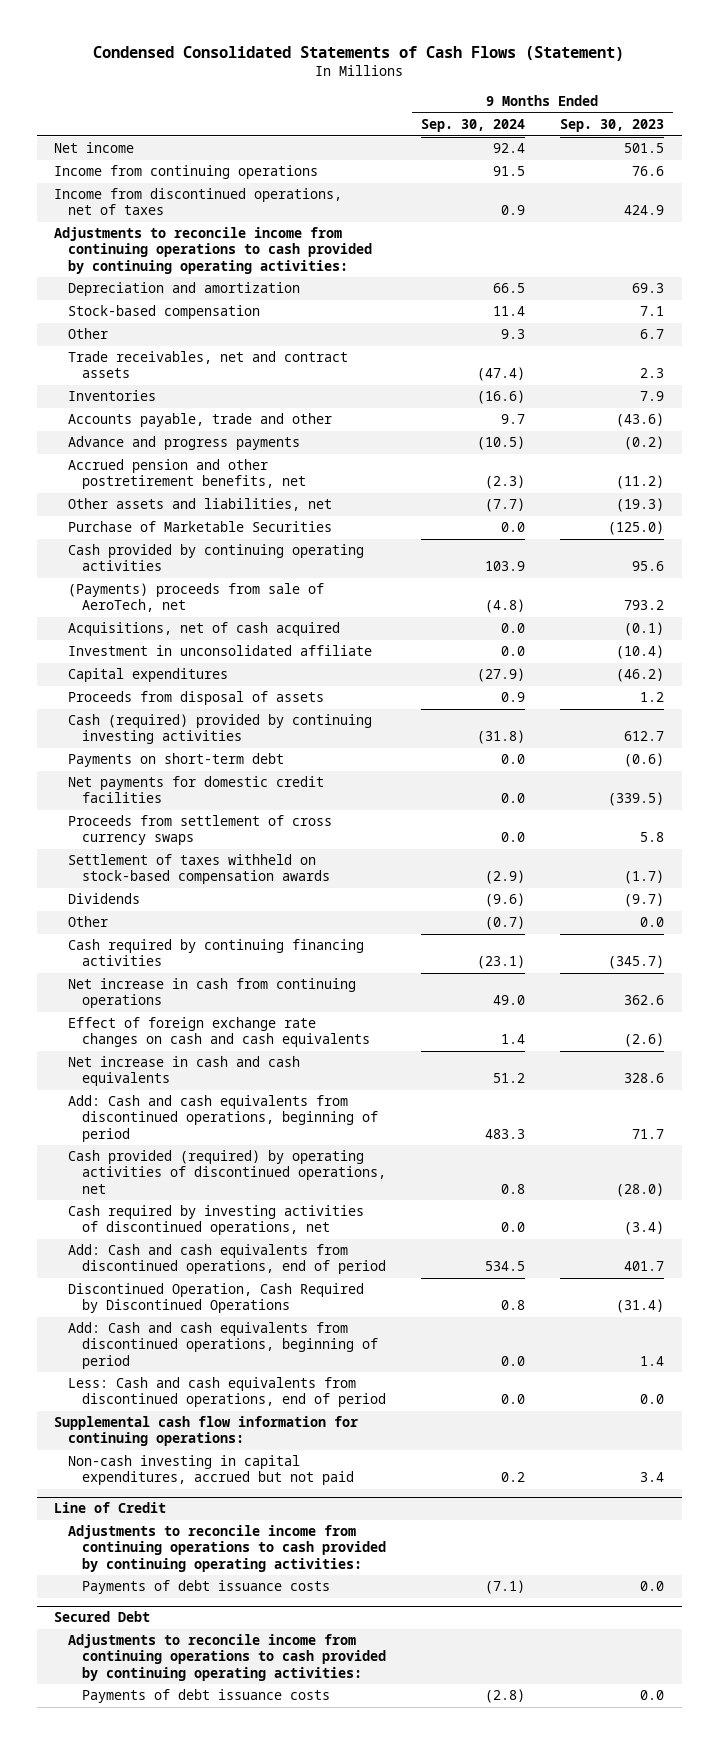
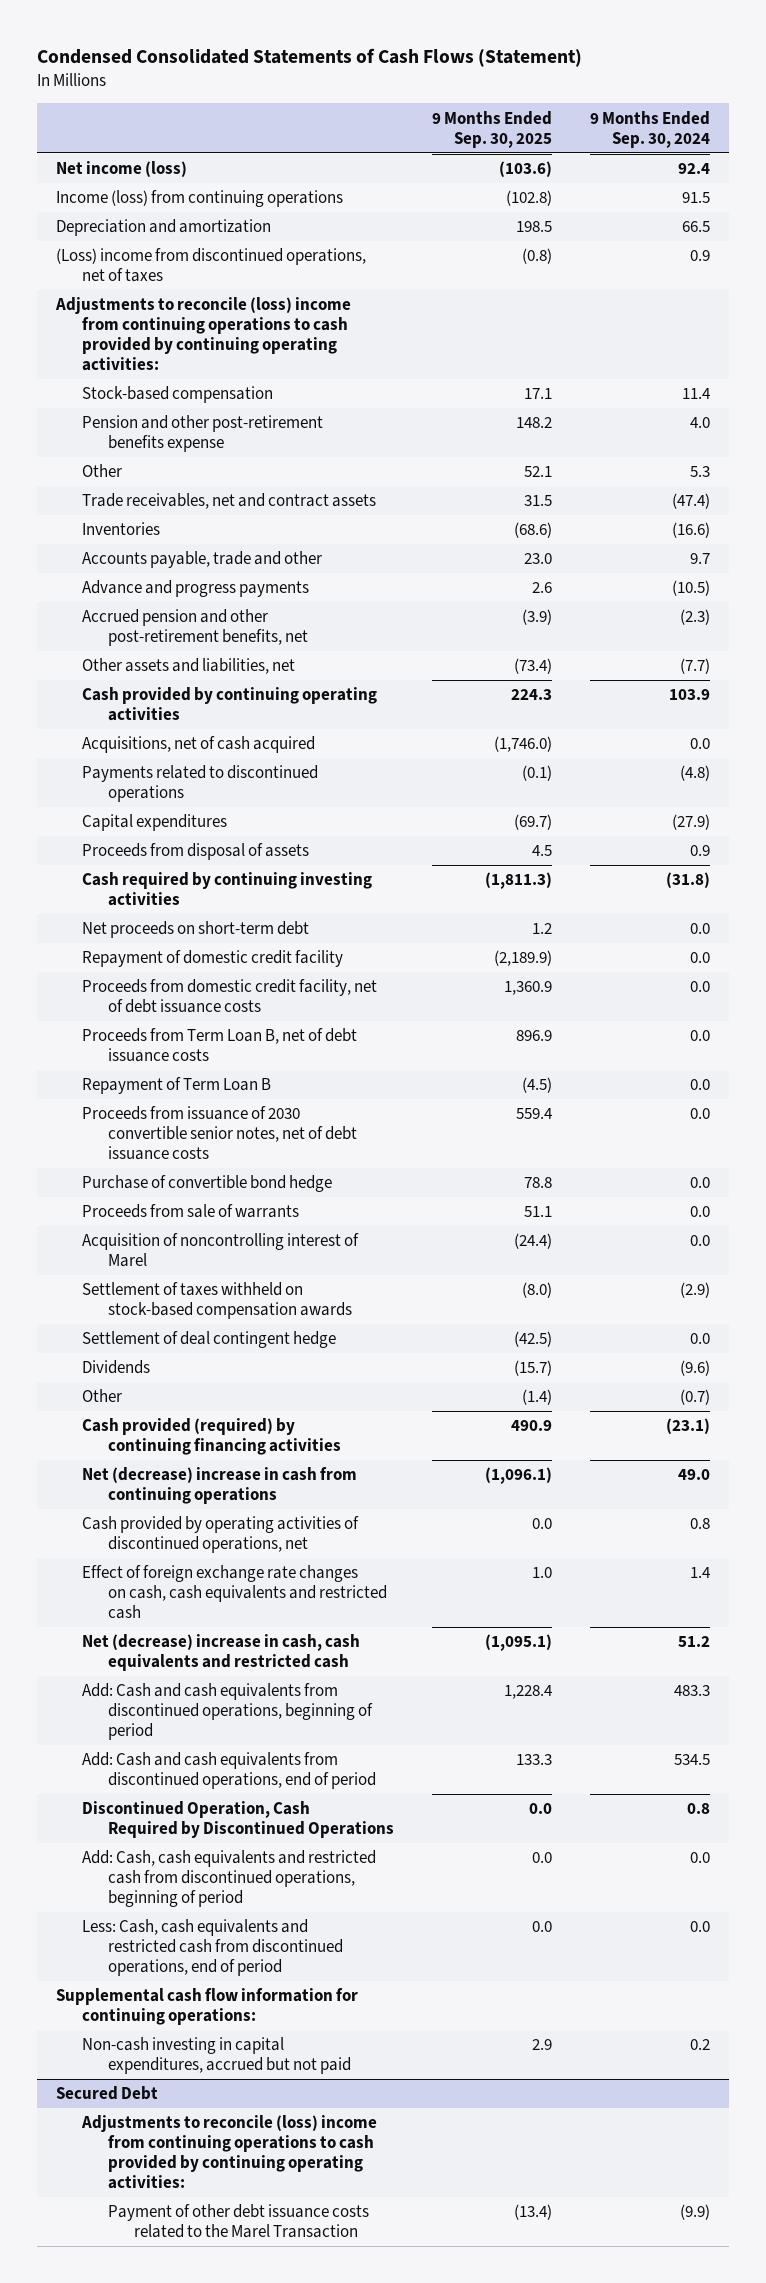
[559,118,664,132] Sep. 30, 2023 -> none
none -> [432,110,553,148] 9 Months Ended Sep. 30, 2025
[54,188,343,216] Income from discontinued operations, net of taxes -> none
[54,227,373,274] Adjustments to reconcile income from continuing operations to cash provided by continuing operating activities: -> none
[54,142,135,154] Net income -> [55,161,187,178] Net income (loss)
[54,165,319,180] Income from continuing operations -> [55,190,343,208] Income (loss) from continuing operations
none -> [55,248,366,283] (Loss) income from discontinued operations, net of taxes
none -> [54,297,351,371] Adjustments to reconcile (loss) income from continuing operations to cash provided by continuing operating activities:
none -> [81,415,323,453] Pension and other post-retirement benefits expense
[500,329,525,340] 9.3 -> [690,466,711,478] 5.3
[68,459,306,490] Accrued pension and other postretirement benefits, net -> [81,609,309,647] Accrued pension and other post-retirement benefits, net
[68,521,333,533] Purchase of Marketable Securities -> none
[68,583,325,613] (Payments) proceeds from sale of AeroTech, net -> none
[68,645,373,657] Investment in unconsolidated affiliate -> none
none -> [81,765,318,803] Payments related to discontinued operations
[68,776,325,804] Net payments for domestic credit facilities -> none
[68,815,333,846] Proceeds from settlement of cross currency swaps -> none
[68,714,373,745] Cash (required) provided by continuing investing activities -> [81,872,372,907] Cash required by continuing investing activities
[68,753,285,768] Payments on short-term debt -> [81,921,309,939] Net proceeds on short-term debt
none -> [81,950,343,968] Repayment of domestic credit facility
none -> [81,979,377,1014] Proceeds from domestic credit facility, net of debt issuance costs
none -> [81,1028,357,1063] Proceeds from Term Loan B, net of debt issuance costs
none -> [81,1077,271,1095] Repayment of Term Loan B
none -> [81,1106,358,1161] Proceeds from issuance of 2030 convertible senior notes, net of debt issuance costs
none -> [81,1175,332,1193] Purchase of convertible bond hedge
none -> [81,1204,299,1219] Proceeds from sale of warrants
none -> [81,1233,359,1268] Acquisition of noncontrolling interest of Marel
none -> [81,1331,336,1349] Settlement of deal contingent hedge
[68,939,365,967] Cash required by continuing financing activities -> [81,1418,342,1456] Cash provided (required) by continuing financing activities
[68,978,357,1009] Net increase in cash from continuing operations -> [81,1467,357,1505] Net (decrease) increase in cash from continuing operations
none -> [81,1516,359,1554] Cash provided by operating activities of discontinued operations, net
[68,1017,370,1048] Effect of foreign exchange rate changes on cash and cash equivalents -> [81,1565,388,1620] Effect of foreign exchange rate changes on cash, cash equivalents and restricted cash
[68,1056,301,1087] Net increase in cash and cash equivalents -> [81,1634,360,1672] Net (decrease) increase in cash, cash equivalents and restricted cash
[68,1150,386,1194] Cash provided (required) by operating activities of discontinued operations, net -> none
[68,1205,365,1236] Cash required by investing activities of discontinued operations, net -> none
[68,1322,378,1369] Add: Cash and cash equivalents from discontinued operations, beginning of period -> [81,1850,376,1908] Add: Cash, cash equivalents and restricted cash from discontinued operations, beginning of period
[68,1377,386,1408] Less: Cash and cash equivalents from discontinued operations, end of period -> [81,1919,344,1977] Less: Cash, cash equivalents and restricted cash from discontinued operations, end of period
[54,1502,167,1514] Line of Credit -> none
[68,1525,386,1572] Adjustments to reconcile income from continuing operations to cash provided by continuing operating activities: -> none
[81,1580,330,1595] Payments of debt issuance costs -> none
[68,1634,386,1681] Adjustments to reconcile income from continuing operations to cash provided by continuing operating activities: -> [80,2115,377,2189] Adjustments to reconcile (loss) income from continuing operations to cash provided by continuing operating activities:
[81,1689,330,1704] Payments of debt issuance costs -> [108,2204,370,2239] Payment of other debt issuance costs related to the Marel Transaction
[484,1689,525,1704] (2.8) -> [680,2204,711,2221] (9.9)

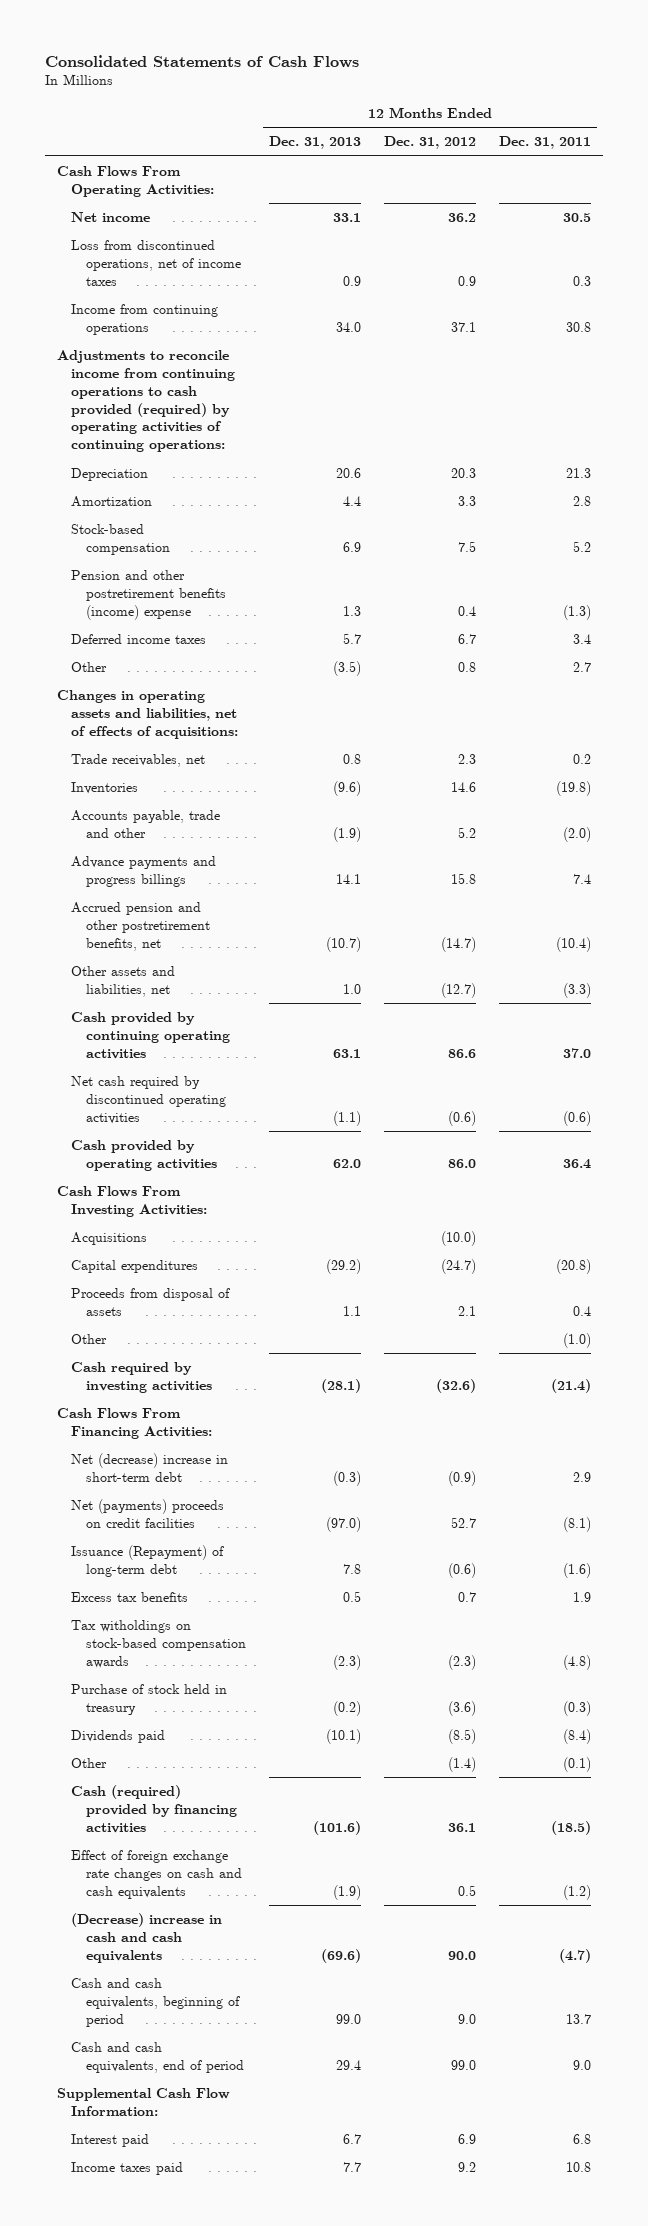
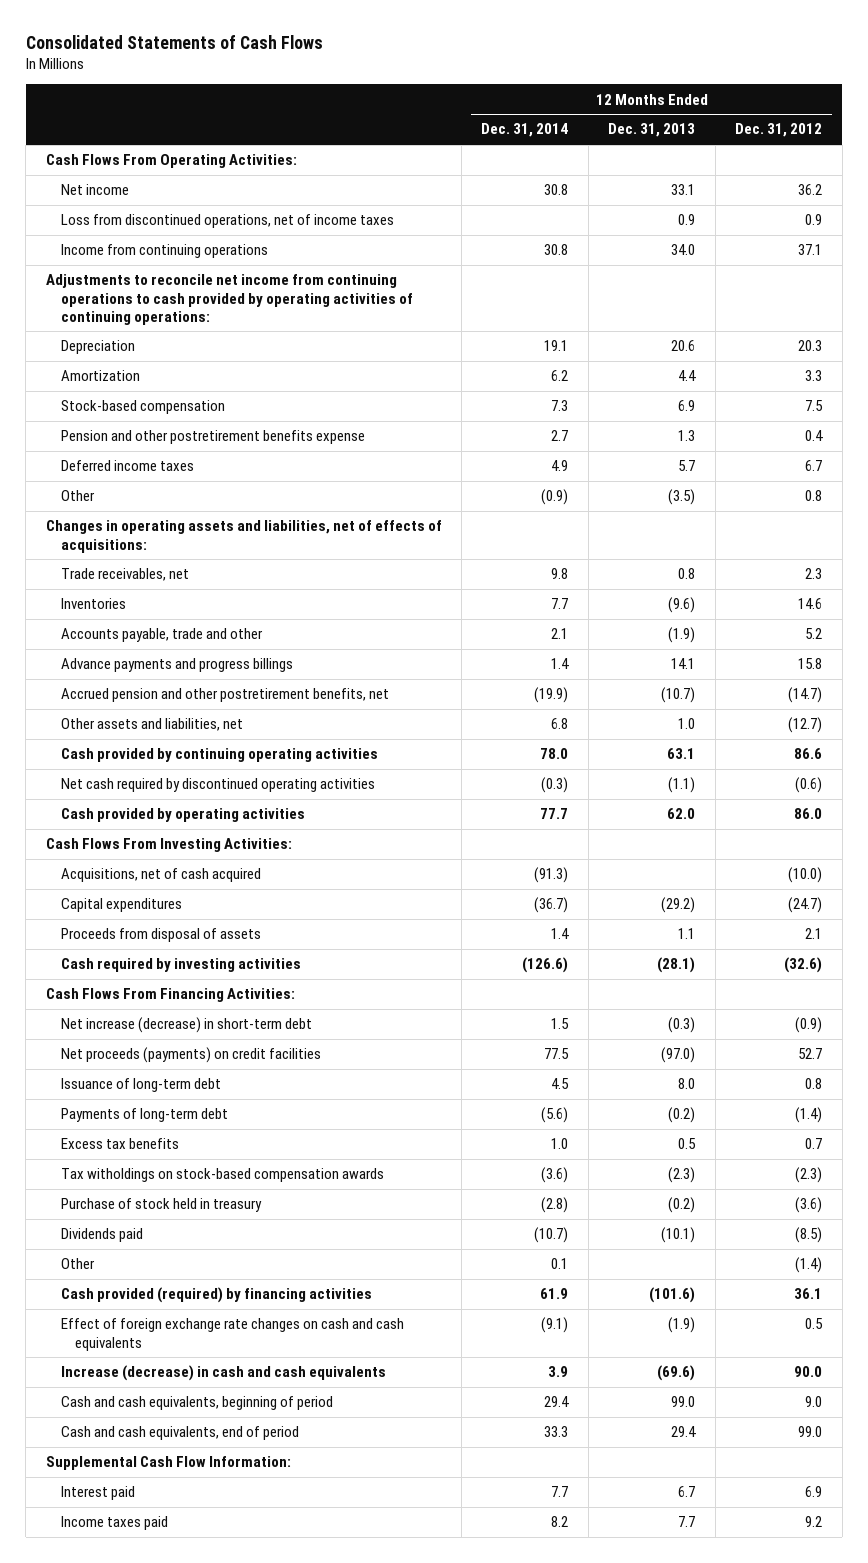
[499,136,592,150] Dec. 31, 2011 -> none
none -> [481,123,569,138] Dec. 31, 2014
[56,349,236,453] Adjustments to reconcile income from continuing operations to cash provided (required) by operating activities of continuing operations: -> [45,274,413,325] Adjustments to reconcile net income from continuing operations to cash provided by operating activities of continuing operations:
[71,569,226,620] Pension and other postretirement benefits (income) expense -> [60,430,365,445] Pension and other postretirement benefits expense
[71,1231,148,1245] Acquisitions -> [60,868,261,883] Acquisitions, net of cash acquired
[71,1333,108,1344] Other -> none
[71,1452,229,1482] Net (decrease) increase in short-term debt -> [60,1017,312,1034] Net increase (decrease) in short-term debt
[71,1498,225,1528] Net (payments) proceeds on credit facilities -> [60,1047,321,1064] Net proceeds (payments) on credit facilities
[71,1544,225,1577] Issuance (Repayment) of long-term debt -> [60,1078,221,1093] Issuance of long-term debt
[342,1563,361,1574] 7.8 -> [678,1078,696,1090] 8.0
[448,1562,477,1578] (0.6) -> [805,1078,823,1090] 0.8
none -> [60,1108,228,1123] Payments of long-term debt
[71,1784,237,1833] Cash (required) provided by financing activities -> [60,1287,372,1304] Cash provided (required) by financing activities
[71,1912,223,1963] (Decrease) increase in cash and cash equivalents -> [60,1365,386,1382] Increase (decrease) in cash and cash equivalents

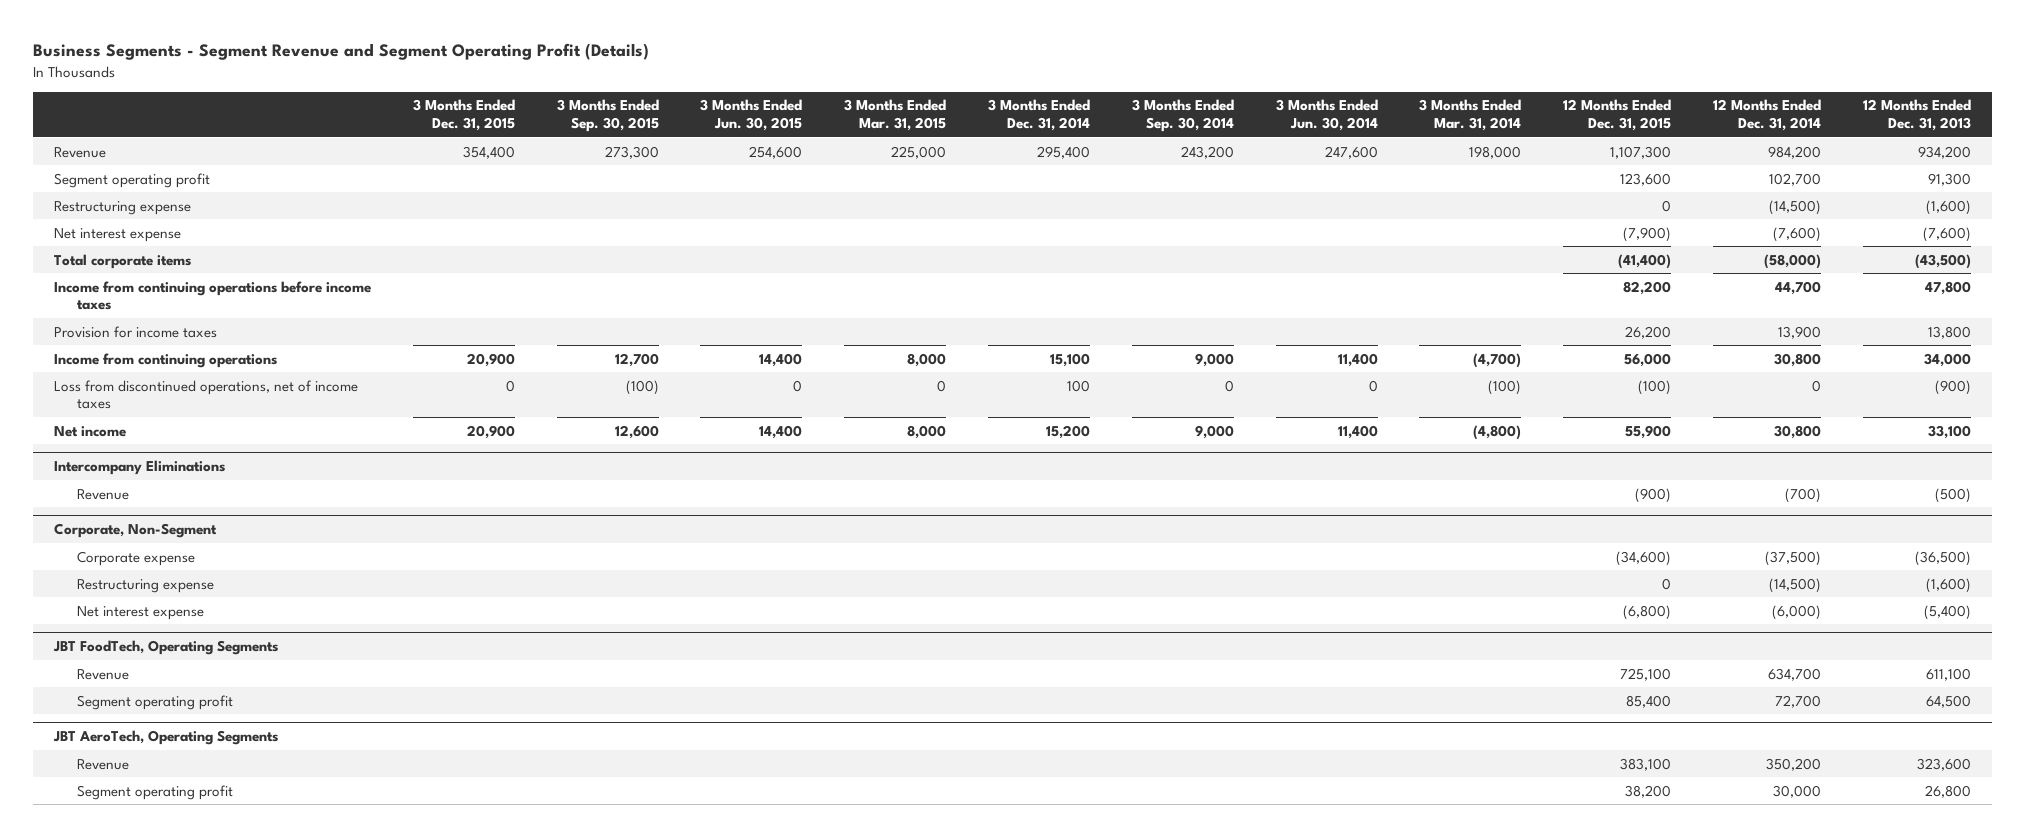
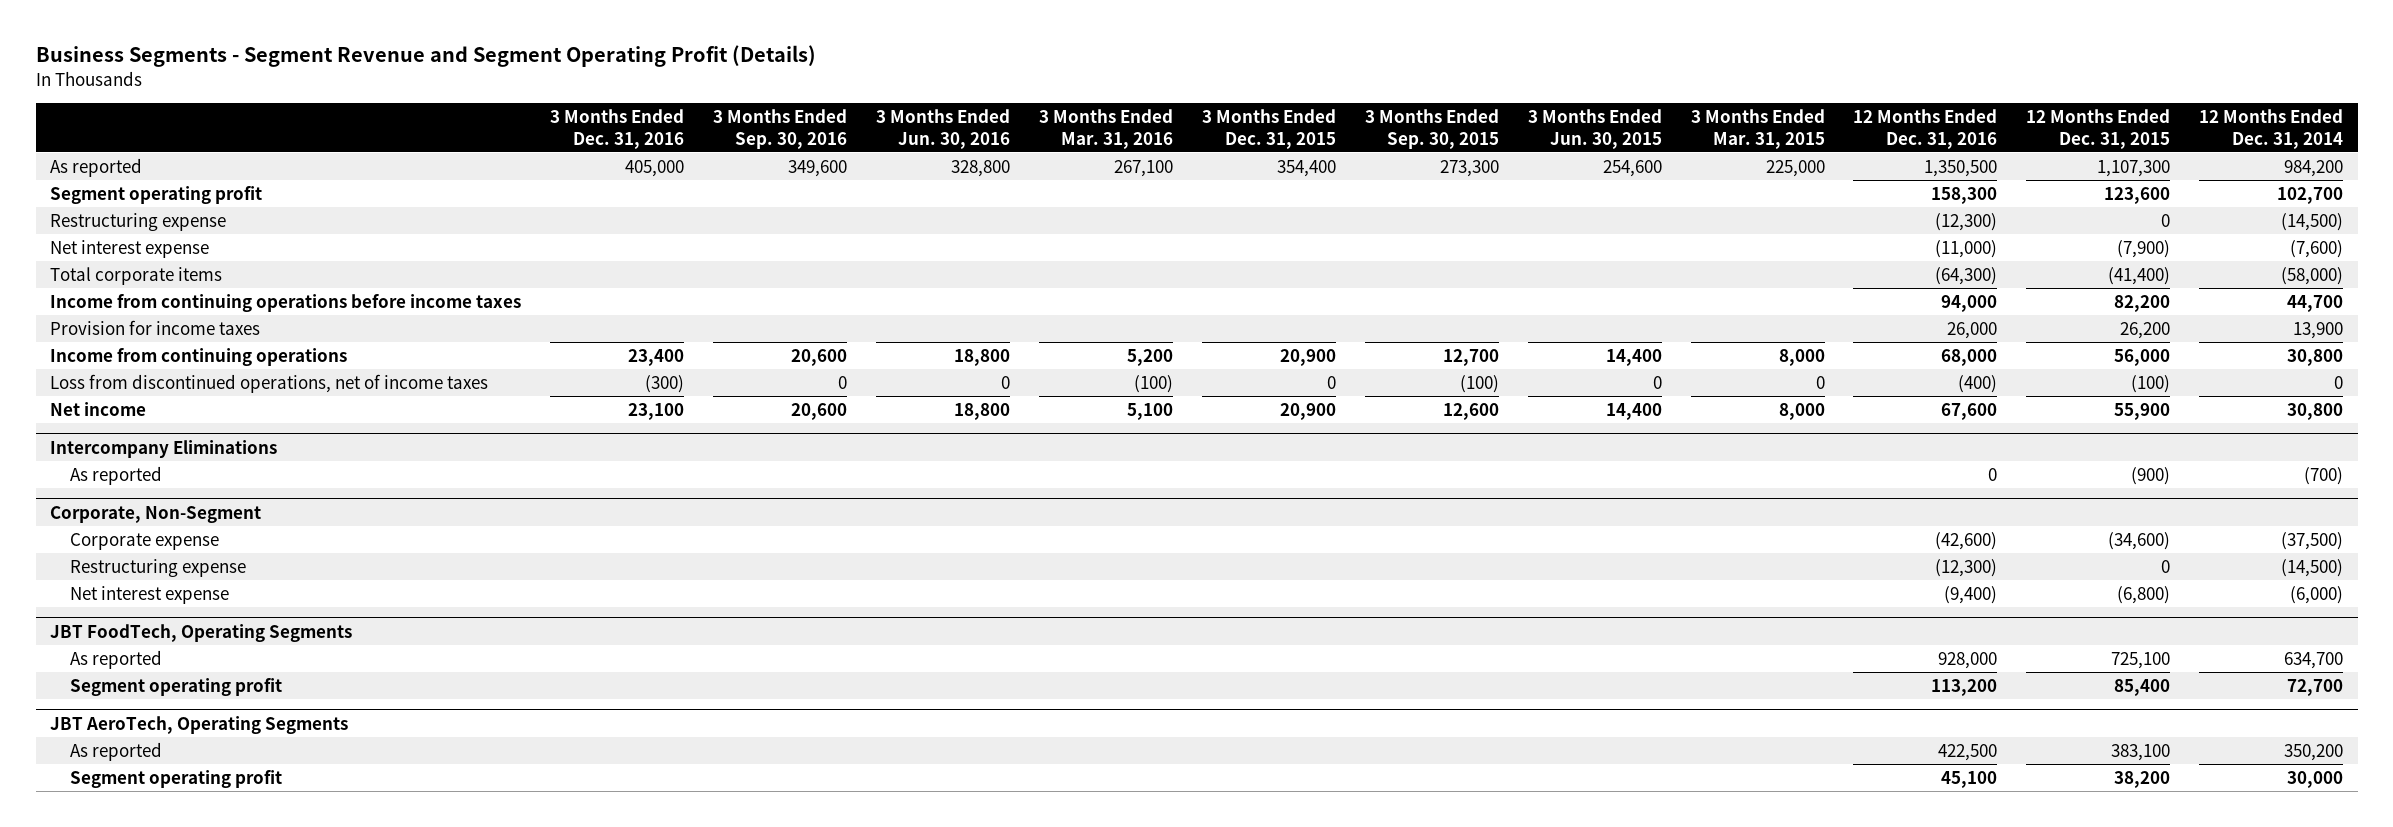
[988,99,1091,131] 3 Months Ended Dec. 31, 2014 -> none
[1131,99,1234,132] 3 Months Ended Sep. 30, 2014 -> none
[1275,99,1378,131] 3 Months Ended Jun. 30, 2014 -> none
[1419,99,1522,131] 3 Months Ended Mar. 31, 2014 -> none
[1862,99,1971,131] 12 Months Ended Dec. 31, 2013 -> none
none -> [550,108,685,149] 3 Months Ended Dec. 31, 2016
none -> [712,108,847,149] 3 Months Ended Sep. 30, 2016
none -> [875,108,1010,149] 3 Months Ended Jun. 30, 2016
none -> [1038,108,1173,149] 3 Months Ended Mar. 31, 2016
none -> [1853,108,1998,149] 12 Months Ended Dec. 31, 2016
[53,146,106,158] Revenue -> [50,157,143,177] As reported
[76,488,129,500] Revenue -> [70,465,163,485] As reported
[76,668,129,680] Revenue -> [70,649,163,669] As reported
[76,758,129,770] Revenue -> [70,741,163,761] As reported

